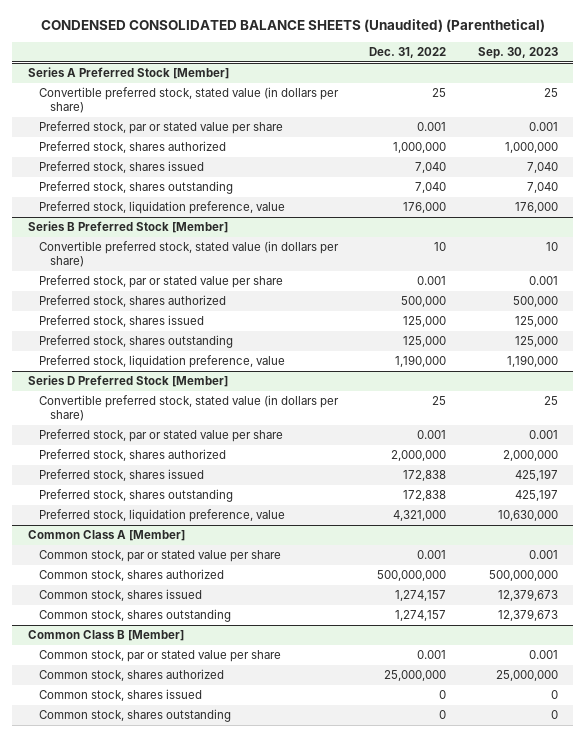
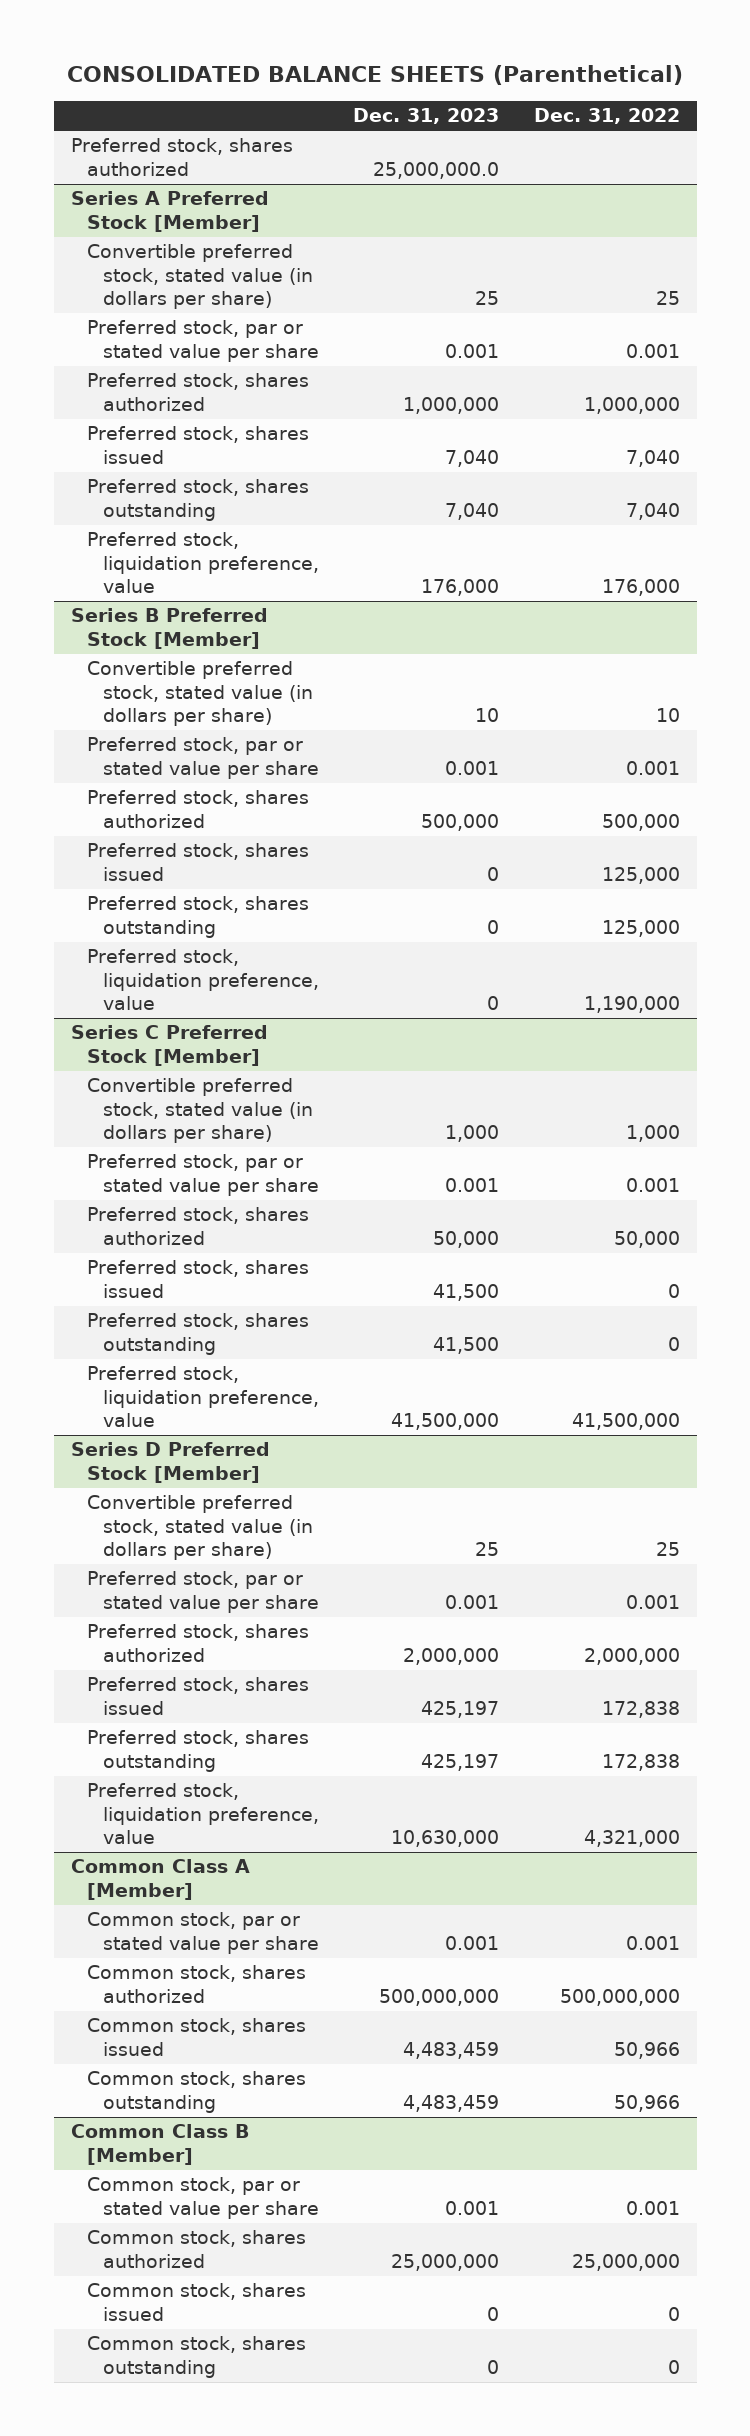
[40,19,545,33] CONDENSED CONSOLIDATED BALANCE SHEETS (Unaudited) (Parenthetical) -> [67,65,684,86] CONSOLIDATED BALANCE SHEETS (Parenthetical)
[477,47,558,60] Sep. 30, 2023 -> none
none -> [353,108,500,125] Dec. 31, 2023
none -> [70,138,293,176] Preferred stock, shares authorized
none -> [70,1025,268,1066] Series C Preferred Stock [Member]
none -> [86,1078,313,1144] Convertible preferred stock, stated value (in dollars per share)
none -> [86,1154,319,1196] Preferred stock, par or stated value per share
none -> [86,1207,309,1245] Preferred stock, shares authorized
none -> [86,1260,309,1298] Preferred stock, shares issued
none -> [86,1313,309,1355] Preferred stock, shares outstanding
none -> [86,1366,319,1428] Preferred stock, liquidation preference, value
[395,590,447,602] 1,274,157 -> [613,2041,680,2059] 50,966
[395,610,447,622] 1,274,157 -> [613,2094,680,2112] 50,966

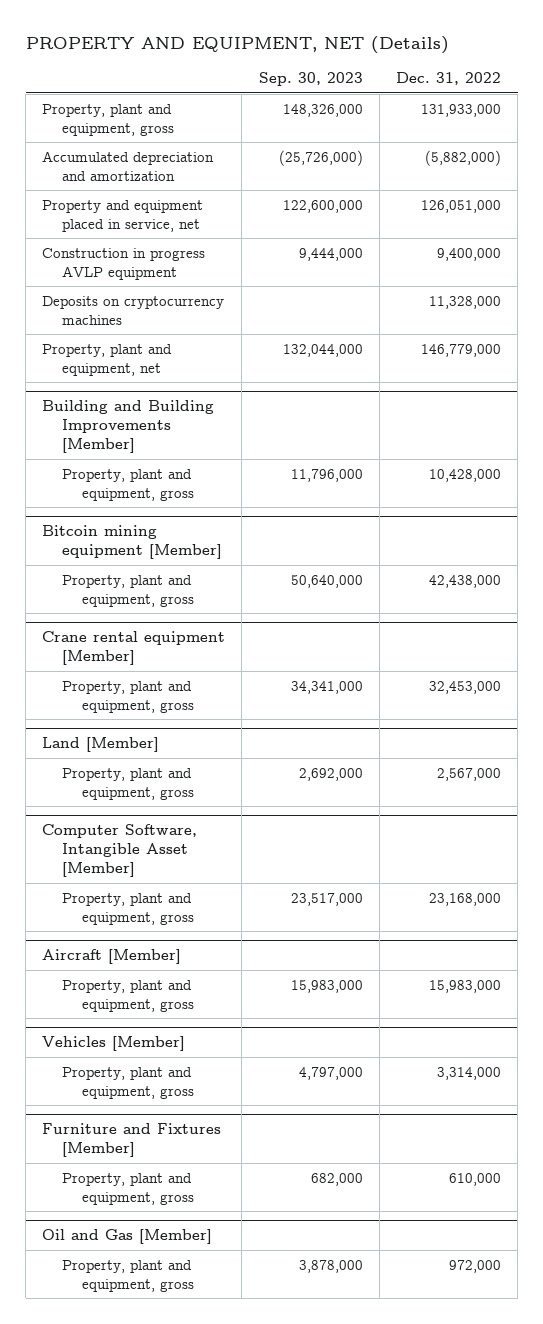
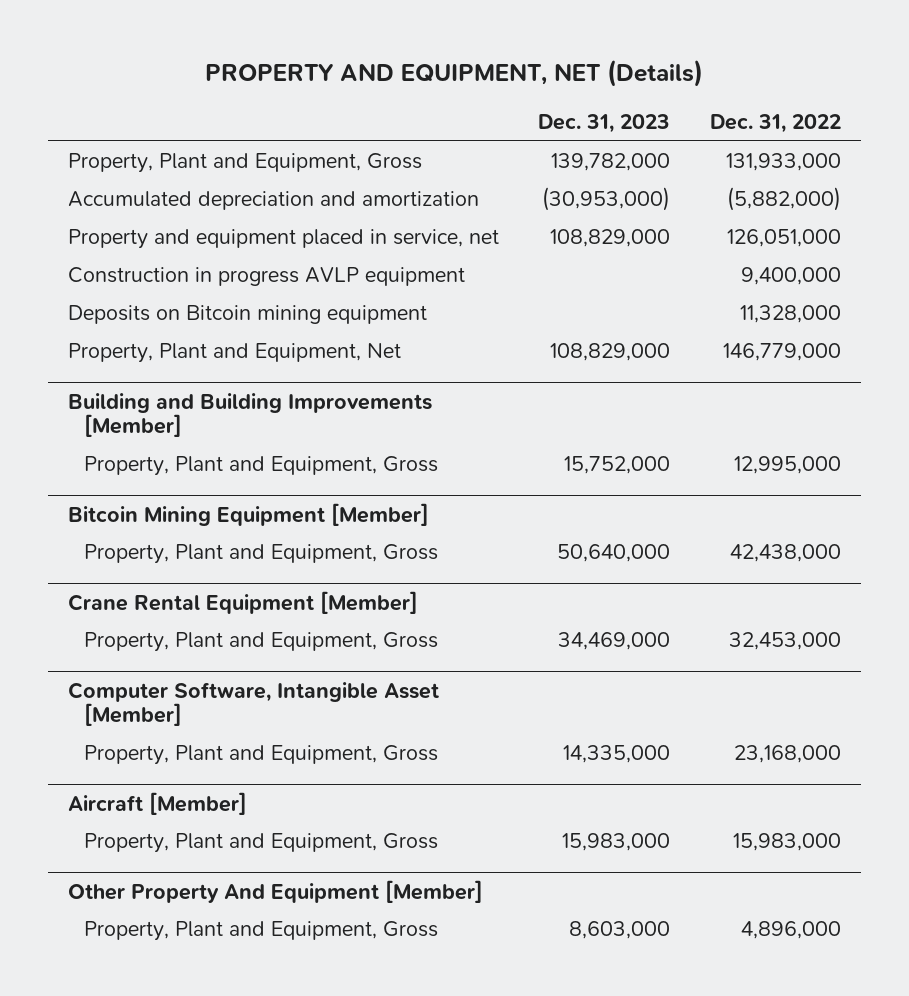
[258,72,363,87] Sep. 30, 2023 -> none
none -> [538,113,671,133] Dec. 31, 2023
[42,103,174,136] Property, plant and equipment, gross -> [67,153,422,174] Property, Plant and Equipment, Gross
[42,295,225,325] Deposits on cryptocurrency machines -> [67,305,427,325] Deposits on Bitcoin mining equipment
[42,343,173,376] Property, plant and equipment, net -> [67,343,401,364] Property, Plant and Equipment, Net
[42,737,160,753] Land [Member] -> none
[61,767,194,800] Property, plant and equipment, gross -> none
[61,468,194,501] Property, plant and equipment, gross -> [84,456,439,477] Property, Plant and Equipment, Gross
[428,468,501,482] 10,428,000 -> [734,456,842,475] 12,995,000
[42,525,222,560] Bitcoin mining equipment [Member] -> [67,502,429,526] Bitcoin Mining Equipment [Member]
[61,574,194,607] Property, plant and equipment, gross -> [84,544,439,565] Property, Plant and Equipment, Gross
[42,631,226,666] Crane rental equipment [Member] -> [67,590,418,614] Crane Rental Equipment [Member]
[61,680,194,713] Property, plant and equipment, gross -> [84,632,439,653] Property, Plant and Equipment, Gross
[61,892,194,925] Property, plant and equipment, gross -> [84,745,439,766] Property, Plant and Equipment, Gross
[42,1036,186,1052] Vehicles [Member] -> none
[42,1123,222,1158] Furniture and Fixtures [Member] -> none
[61,1172,194,1205] Property, plant and equipment, gross -> none
[42,1229,213,1245] Oil and Gas [Member] -> none
[61,1259,194,1292] Property, plant and equipment, gross -> none
[61,979,194,1012] Property, plant and equipment, gross -> [84,833,439,854] Property, Plant and Equipment, Gross
none -> [67,879,483,903] Other Property And Equipment [Member]
[61,1066,194,1099] Property, plant and equipment, gross -> [84,921,439,942] Property, Plant and Equipment, Gross
[436,1066,501,1080] 3,314,000 -> [741,921,842,940] 4,896,000

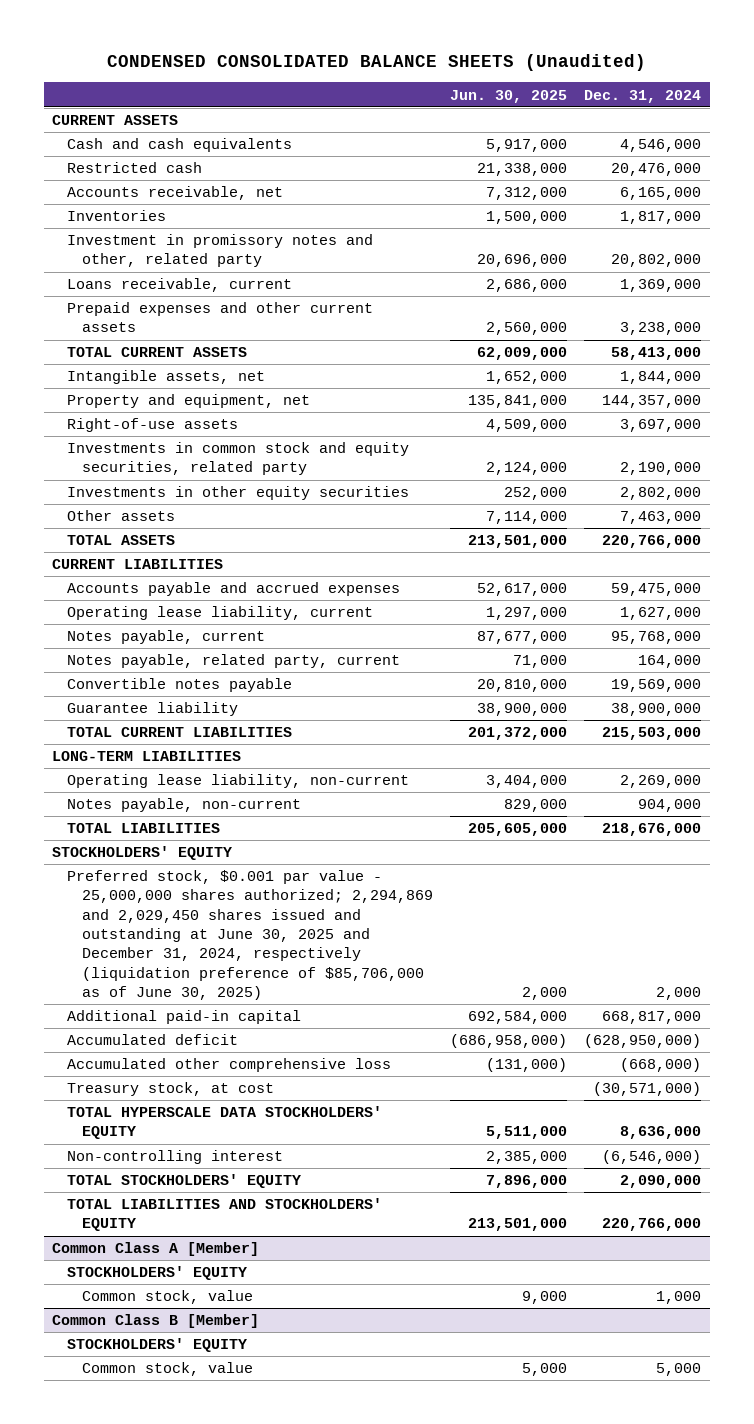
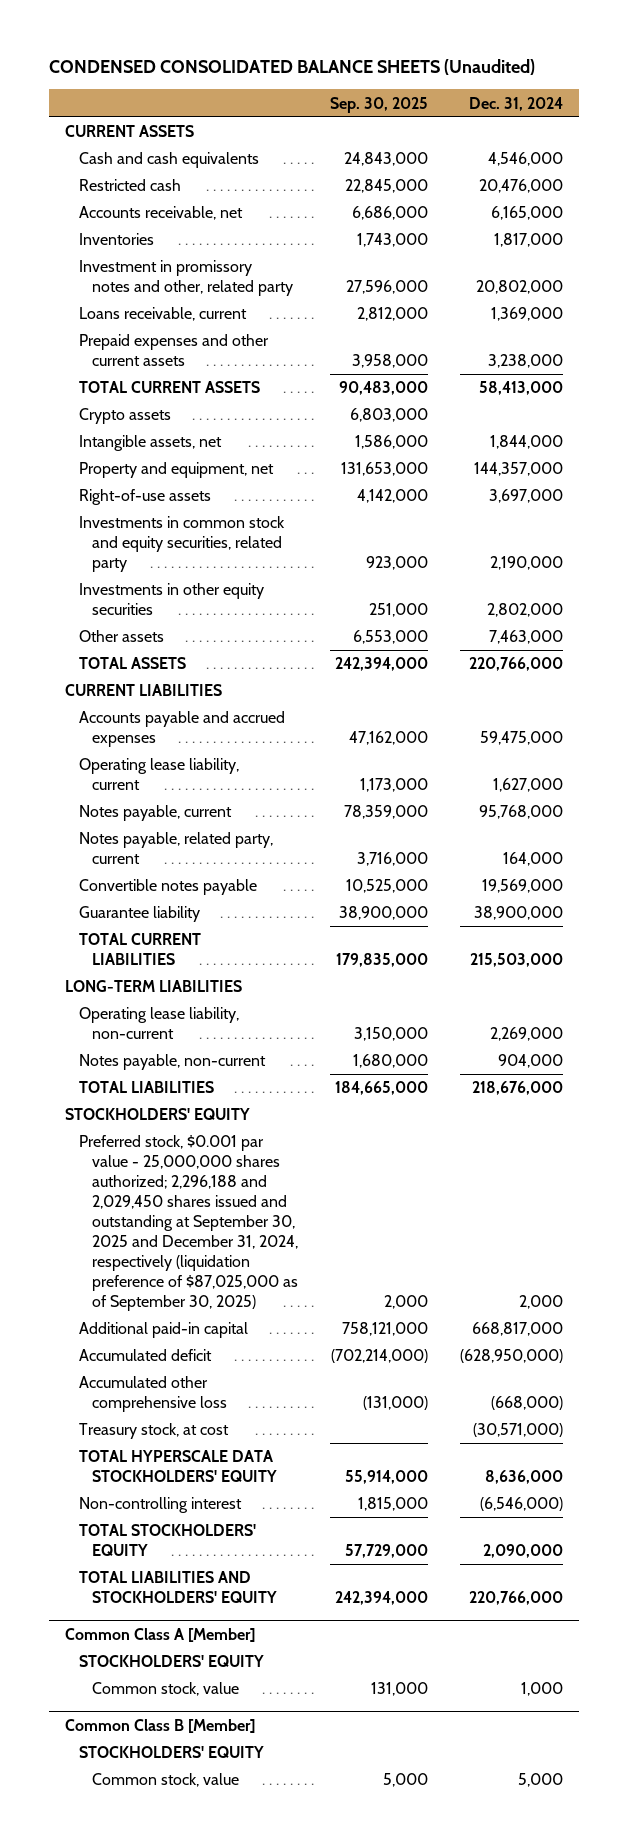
[449,89,567,103] Jun. 30, 2025 -> none
none -> [330,96,429,113] Sep. 30, 2025
none -> [78,408,171,425] Crypto assets
[67,870,433,1000] Preferred stock, $0.001 par value - 25,000,000 shares authorized; 2,294,869 and 2,029,450 shares issued and outstanding at June 30, 2025 and December 31, 2024, respectively (liquidation preference of $85,706,000 as of June 30, 2025) -> [78,1135,299,1312] Preferred stock, $0.001 par value - 25,000,000 shares authorized; 2,296,188 and 2,029,450 shares issued and outstanding at September 30, 2025 and December 31, 2024, respectively (liquidation preference of $87,025,000 as of September 30, 2025)

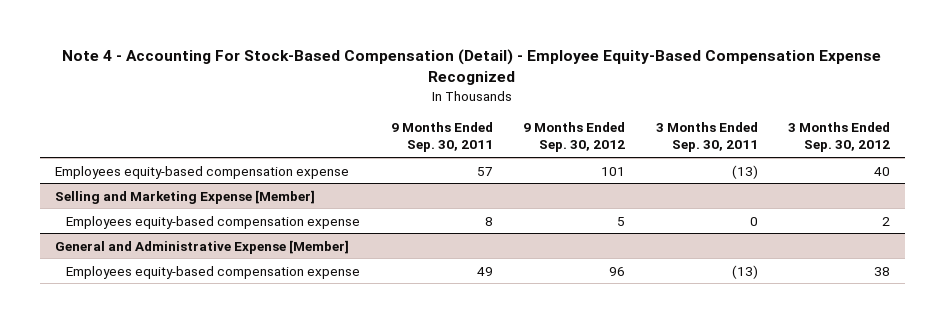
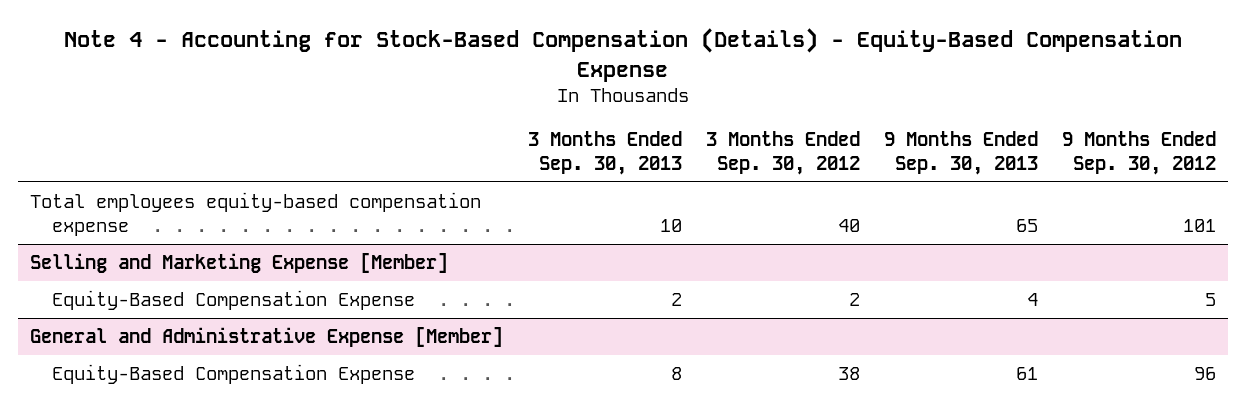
[62,48,882,86] Note 4 - Accounting For Stock-Based Compensation (Detail) - Employee Equity-Based Compensation Expense Recognized -> [64,28,1183,82] Note 4 - Accounting for Stock-Based Compensation (Details) - Equity-Based Compensation Expense
[390,121,493,153] 9 Months Ended Sep. 30, 2011 -> none
[655,121,758,153] 3 Months Ended Sep. 30, 2011 -> none
none -> [527,130,682,175] 3 Months Ended Sep. 30, 2013
none -> [884,130,1039,175] 9 Months Ended Sep. 30, 2013
[54,165,349,179] Employees equity-based compensation expense -> [30,192,482,236] Total employees equity-based compensation expense
[66,215,361,229] Employees equity-based compensation expense -> [51,290,415,311] Equity-Based Compensation Expense
[66,265,361,279] Employees equity-based compensation expense -> [51,364,415,385] Equity-Based Compensation Expense

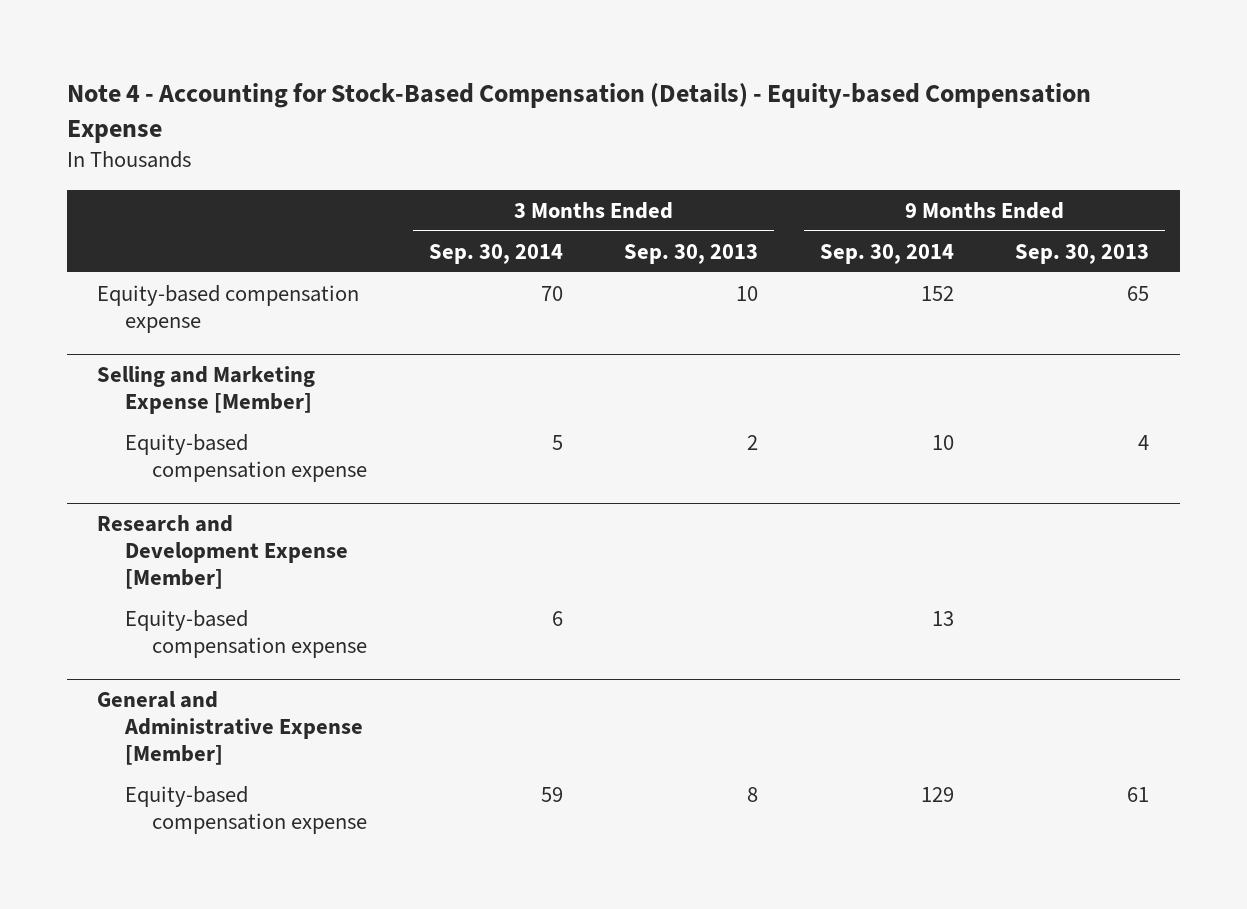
[64,28,1183,82] Note 4 - Accounting for Stock-Based Compensation (Details) - Equity-Based Compensation Expense -> [66,82,1091,143] Note 4 - Accounting for Stock-Based Compensation (Details) - Equity-based Compensation Expense
[705,130,860,175] 3 Months Ended Sep. 30, 2012 -> none
[1062,130,1217,175] 9 Months Ended Sep. 30, 2012 -> none
none -> [428,243,563,264] Sep. 30, 2014
none -> [819,243,954,264] Sep. 30, 2014
[30,192,482,236] Total employees equity-based compensation expense -> [97,284,360,333] Equity-based compensation expense
[51,290,415,311] Equity-Based Compensation Expense -> [124,433,368,482] Equity-based compensation expense
none -> [97,515,348,589] Research and Development Expense [Member]
none -> [124,609,368,658] Equity-based compensation expense
[51,364,415,385] Equity-Based Compensation Expense -> [124,785,368,834] Equity-based compensation expense

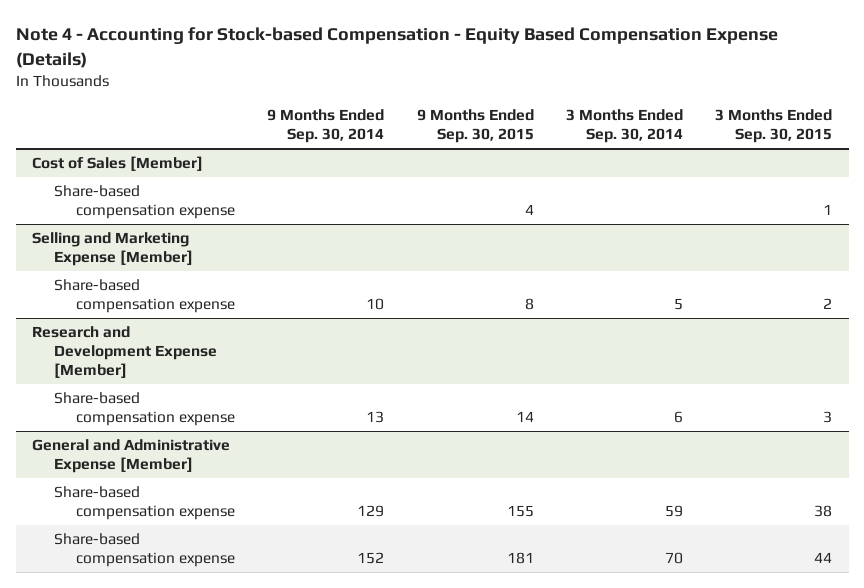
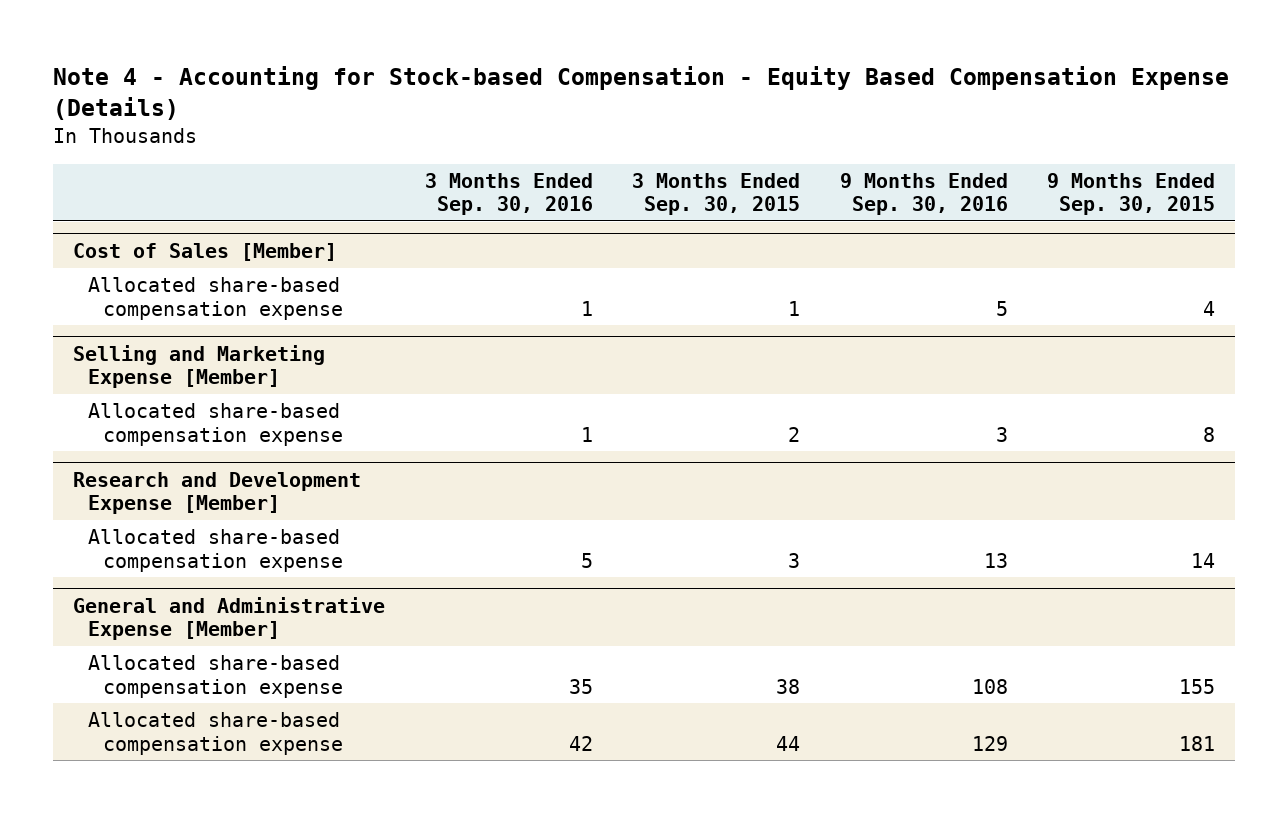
[267,109,385,144] 9 Months Ended Sep. 30, 2014 -> none
[565,109,683,144] 3 Months Ended Sep. 30, 2014 -> none
none -> [424,172,593,216] 3 Months Ended Sep. 30, 2016
none -> [839,172,1008,216] 9 Months Ended Sep. 30, 2016
[53,185,235,220] Share-based compensation expense -> [88,277,344,320] Allocated share-based compensation expense
[53,279,235,314] Share-based compensation expense -> [88,403,344,446] Allocated share-based compensation expense
[53,392,235,427] Share-based compensation expense -> [88,529,344,572] Allocated share-based compensation expense
[53,486,235,521] Share-based compensation expense -> [88,655,344,698] Allocated share-based compensation expense
[53,533,235,568] Share-based compensation expense -> [88,712,344,755] Allocated share-based compensation expense

